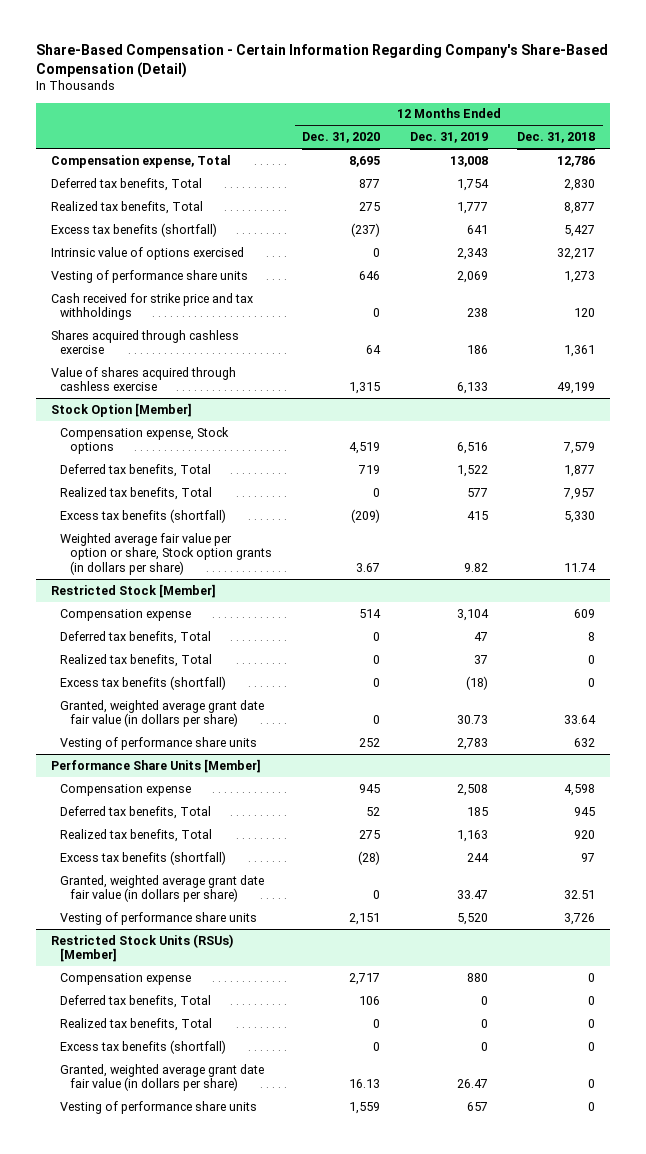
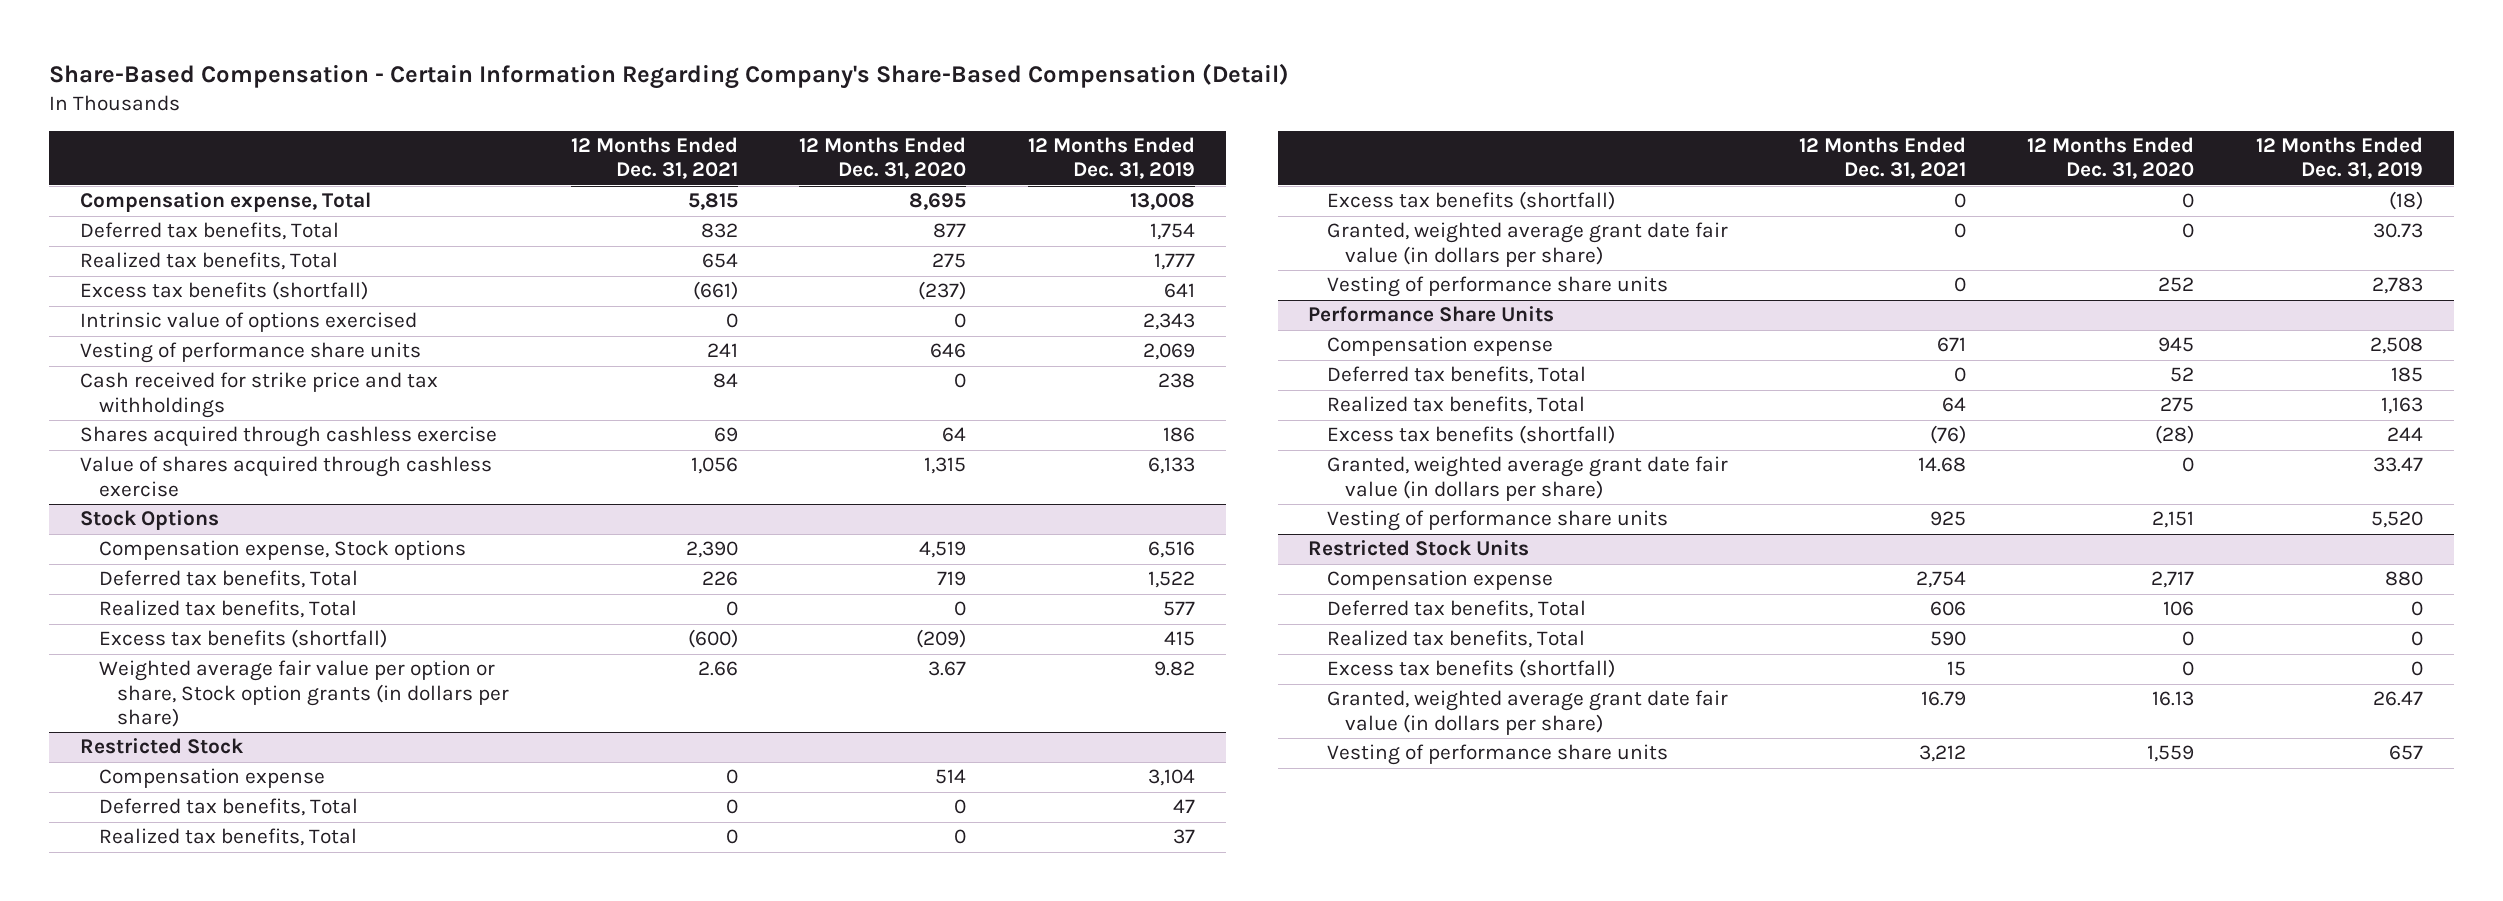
[517,132,596,144] Dec. 31, 2018 -> none
none -> [570,137,738,180] 12 Months Ended Dec. 31, 2021
[50,402,192,417] Stock Option [Member] -> [80,510,220,531] Stock Options
[50,583,216,598] Restricted Stock [Member] -> [80,738,245,755] Restricted Stock
[50,758,261,773] Performance Share Units [Member] -> [1308,306,1555,323] Performance Share Units
[50,933,233,963] Restricted Stock Units (RSUs) [Member] -> [1308,540,1530,557] Restricted Stock Units

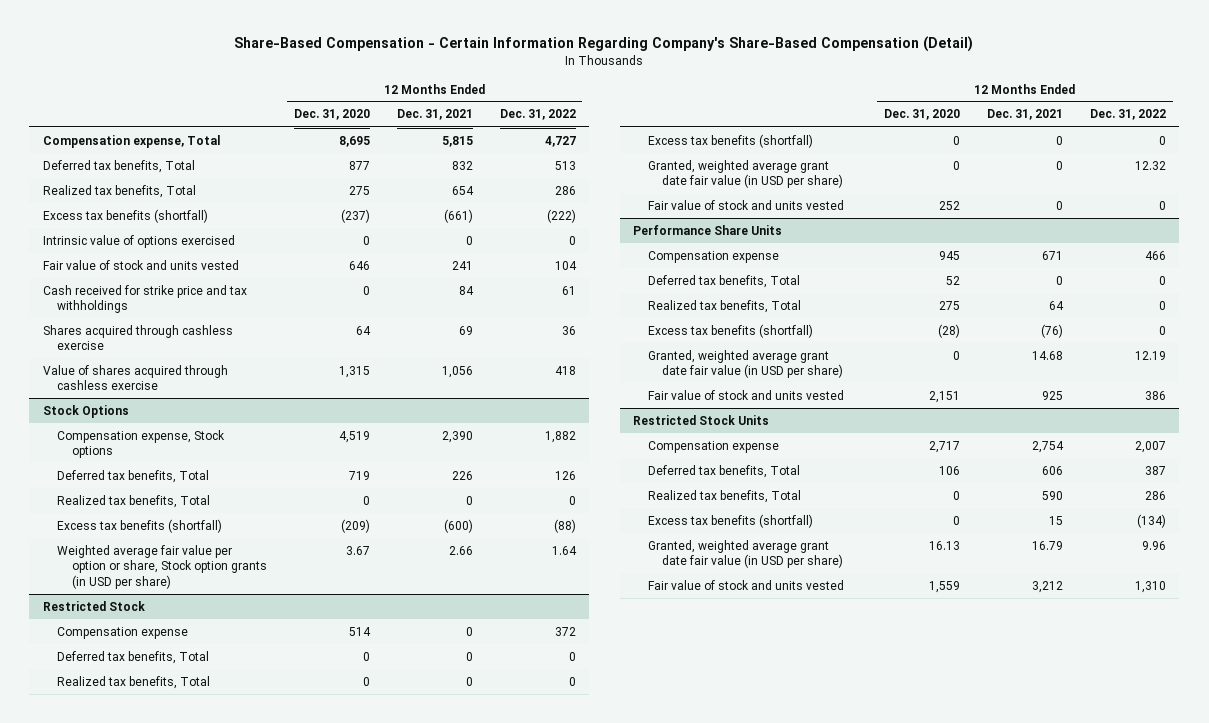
[1027,137,1195,180] 12 Months Ended Dec. 31, 2019 -> none
none -> [499,109,576,121] Dec. 31, 2022
[80,342,422,364] Vesting of performance share units -> [42,259,239,270] Fair value of stock and units vested
[98,660,509,727] Weighted average fair value per option or share, Stock option grants (in dollars per share) -> [57,544,267,589] Weighted average fair value per option or share, Stock option grants (in USD per share)
[1326,222,1728,267] Granted, weighted average grant date fair value (in dollars per share) -> [647,159,844,189] Granted, weighted average grant date fair value (in USD per share)
[1326,276,1668,298] Vesting of performance share units -> [647,199,844,210] Fair value of stock and units vested
[1326,456,1728,501] Granted, weighted average grant date fair value (in dollars per share) -> [647,349,844,379] Granted, weighted average grant date fair value (in USD per share)
[1326,510,1668,532] Vesting of performance share units -> [647,389,844,400] Fair value of stock and units vested
[1326,690,1728,735] Granted, weighted average grant date fair value (in dollars per share) -> [647,539,844,569] Granted, weighted average grant date fair value (in USD per share)
[1326,744,1668,766] Vesting of performance share units -> [647,579,844,590] Fair value of stock and units vested

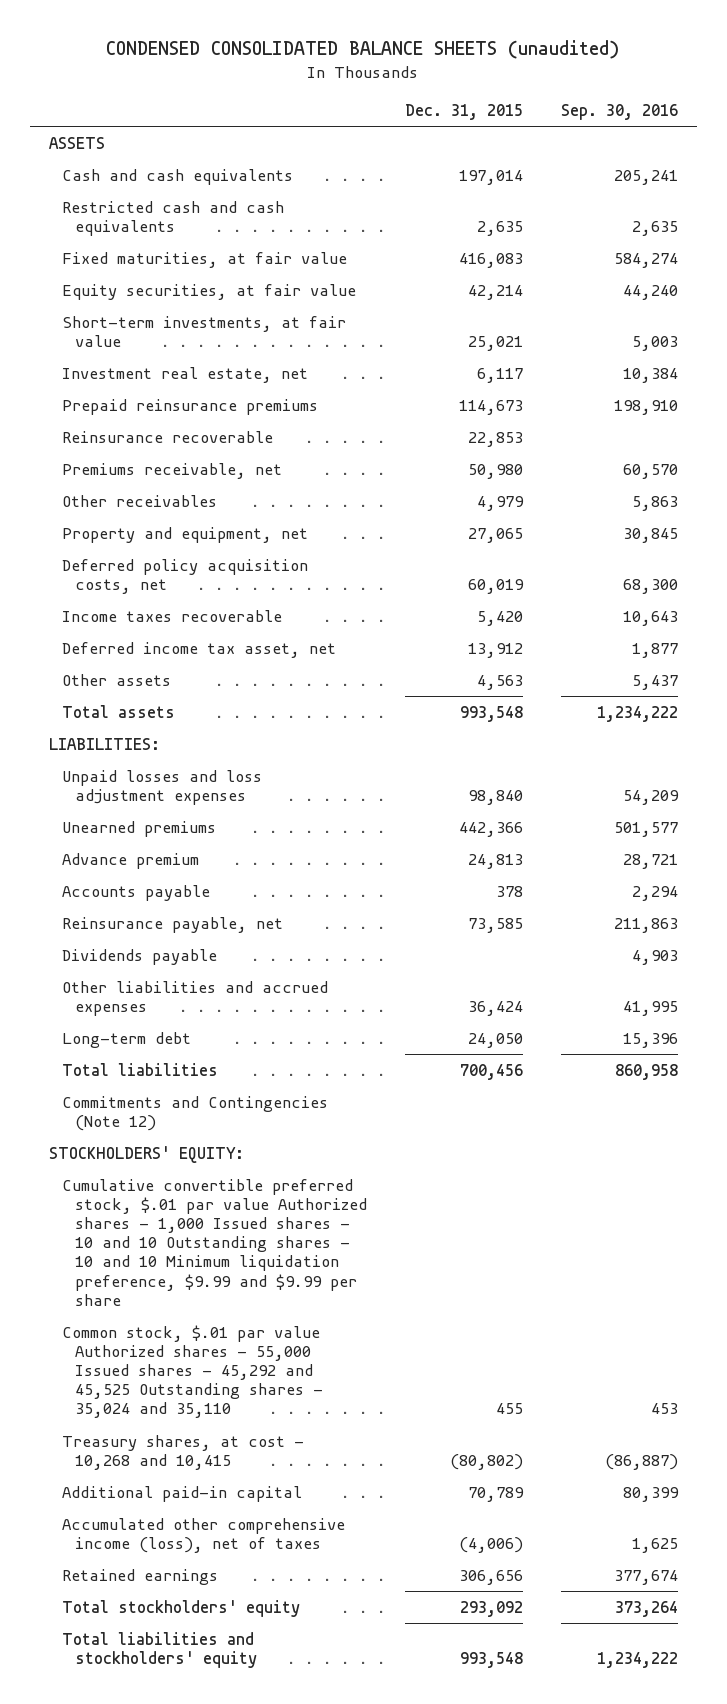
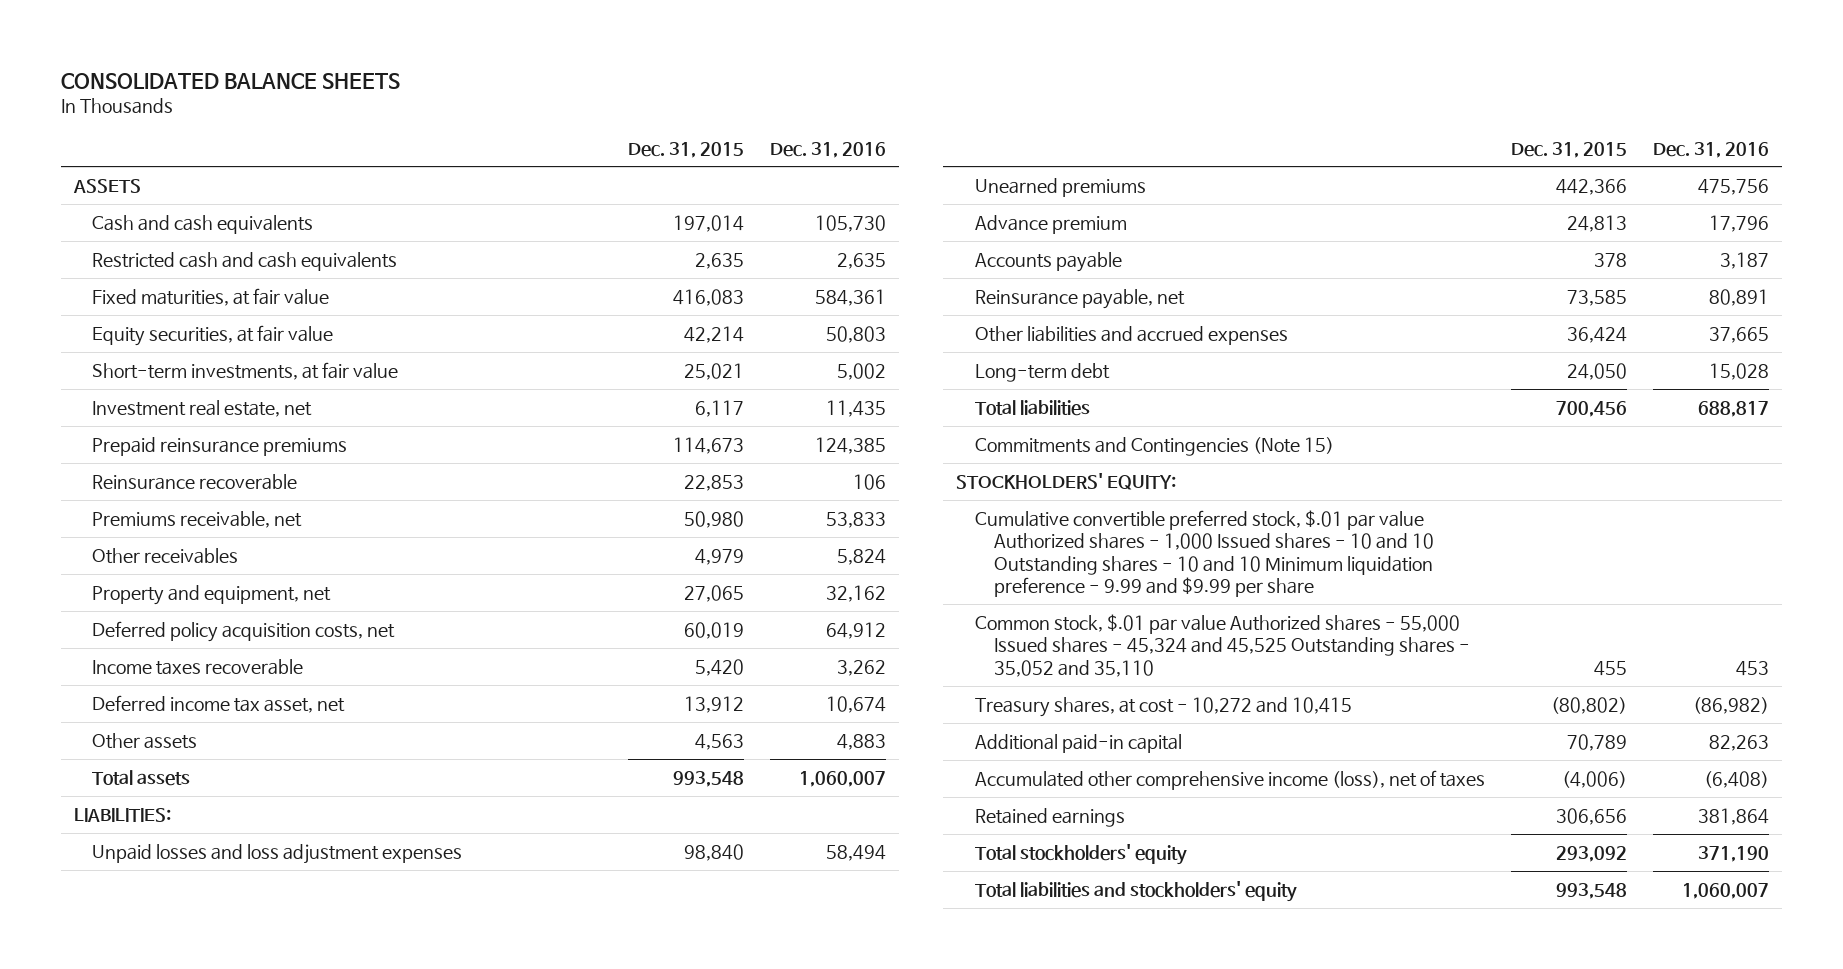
[106,40,620,60] CONDENSED CONSOLIDATED BALANCE SHEETS (unaudited) -> [60,73,400,90] CONSOLIDATED BALANCE SHEETS
[561,104,679,121] Sep. 30, 2016 -> none
none -> [770,141,887,158] Dec. 31, 2016
[62,948,218,965] Dividends payable -> none
[62,1095,329,1131] Commitments and Contingencies (Note 12) -> [974,436,1334,456] Commitments and Contingencies (Note 15)
[62,1178,368,1306] Cumulative convertible preferred stock, $.01 par value Authorized shares - 1,000 Issued shares - 10 and 10 Outstanding shares - 10 and 10 Minimum liquidation preference, $9.99 and $9.99 per share -> [974,509,1434,598] Cumulative convertible preferred stock, $.01 par value Authorized shares - 1,000 Issued shares - 10 and 10 Outstanding shares - 10 and 10 Minimum liquidation preference - 9.99 and $9.99 per share
[62,1324,324,1419] Common stock, $.01 par value Authorized shares - 55,000 Issued shares - 45,292 and 45,525 Outstanding shares - 35,024 and 35,110 -> [974,613,1470,677] Common stock, $.01 par value Authorized shares - 55,000 Issued shares - 45,324 and 45,525 Outstanding shares - 35,052 and 35,110
[62,1434,305,1470] Treasury shares, at cost - 10,268 and 10,415 -> [974,696,1352,717] Treasury shares, at cost - 10,272 and 10,415

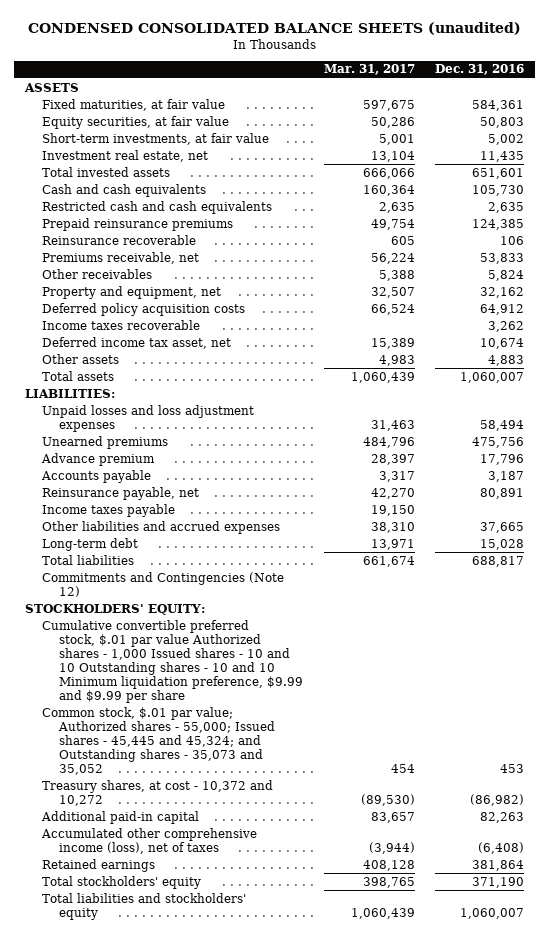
[60,73,400,90] CONSOLIDATED BALANCE SHEETS -> [27,21,521,35] CONDENSED CONSOLIDATED BALANCE SHEETS (unaudited)
[628,141,745,158] Dec. 31, 2015 -> none
none -> [323,64,415,76] Mar. 31, 2017
none -> [41,166,170,177] Total invested assets
[92,214,314,234] Cash and cash equivalents -> [41,183,206,197] Cash and cash equivalents
[92,251,398,271] Restricted cash and cash equivalents -> [41,200,272,214] Restricted cash and cash equivalents
[92,620,396,642] Deferred policy acquisition costs, net -> [41,302,245,316] Deferred policy acquisition costs
none -> [41,503,175,517] Income taxes payable
[974,436,1334,456] Commitments and Contingencies (Note 15) -> [41,571,284,597] Commitments and Contingencies (Note 12)
[974,509,1434,598] Cumulative convertible preferred stock, $.01 par value Authorized shares - 1,000 Issued shares - 10 and 10 Outstanding shares - 10 and 10 Minimum liquidation preference - 9.99 and $9.99 per share -> [41,619,304,704] Cumulative convertible preferred stock, $.01 par value Authorized shares - 1,000 Issued shares - 10 and 10 Outstanding shares - 10 and 10 Minimum liquidation preference, $9.99 and $9.99 per share
[974,613,1470,677] Common stock, $.01 par value Authorized shares - 55,000 Issued shares - 45,324 and 45,525 Outstanding shares - 35,052 and 35,110 -> [41,706,276,776] Common stock, $.01 par value; Authorized shares - 55,000; Issued shares - 45,445 and 45,324; and Outstanding shares - 35,073 and 35,052
[974,696,1352,717] Treasury shares, at cost - 10,272 and 10,415 -> [41,779,273,806] Treasury shares, at cost - 10,372 and 10,272

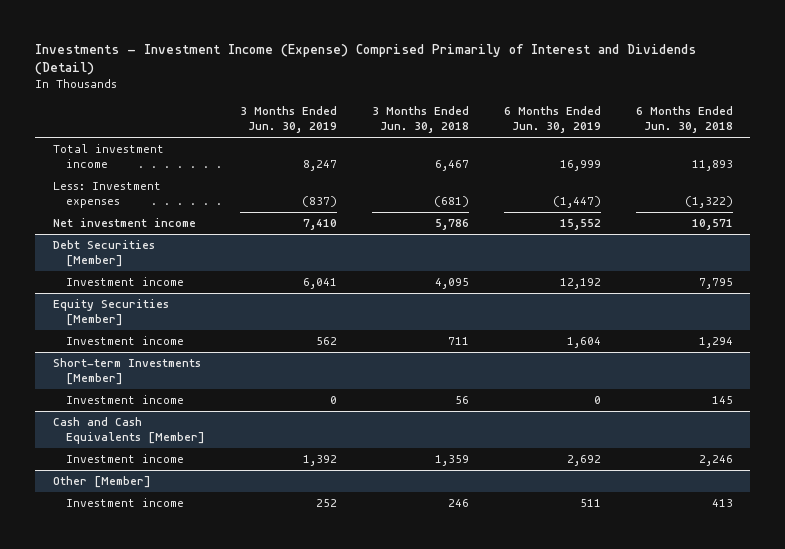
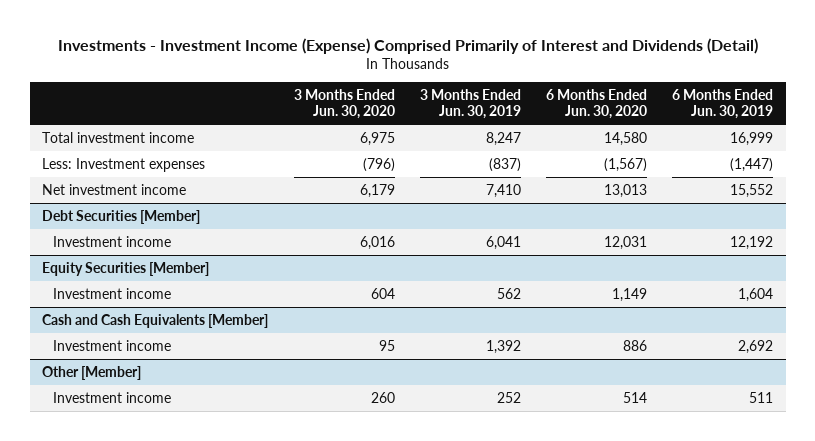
[371,106,469,134] 3 Months Ended Jun. 30, 2018 -> none
[635,106,733,134] 6 Months Ended Jun. 30, 2018 -> none
none -> [293,89,395,119] 3 Months Ended Jun. 30, 2020
none -> [545,89,647,119] 6 Months Ended Jun. 30, 2020
[52,358,201,386] Short-term Investments [Member] -> none
[65,395,184,405] Investment income -> none

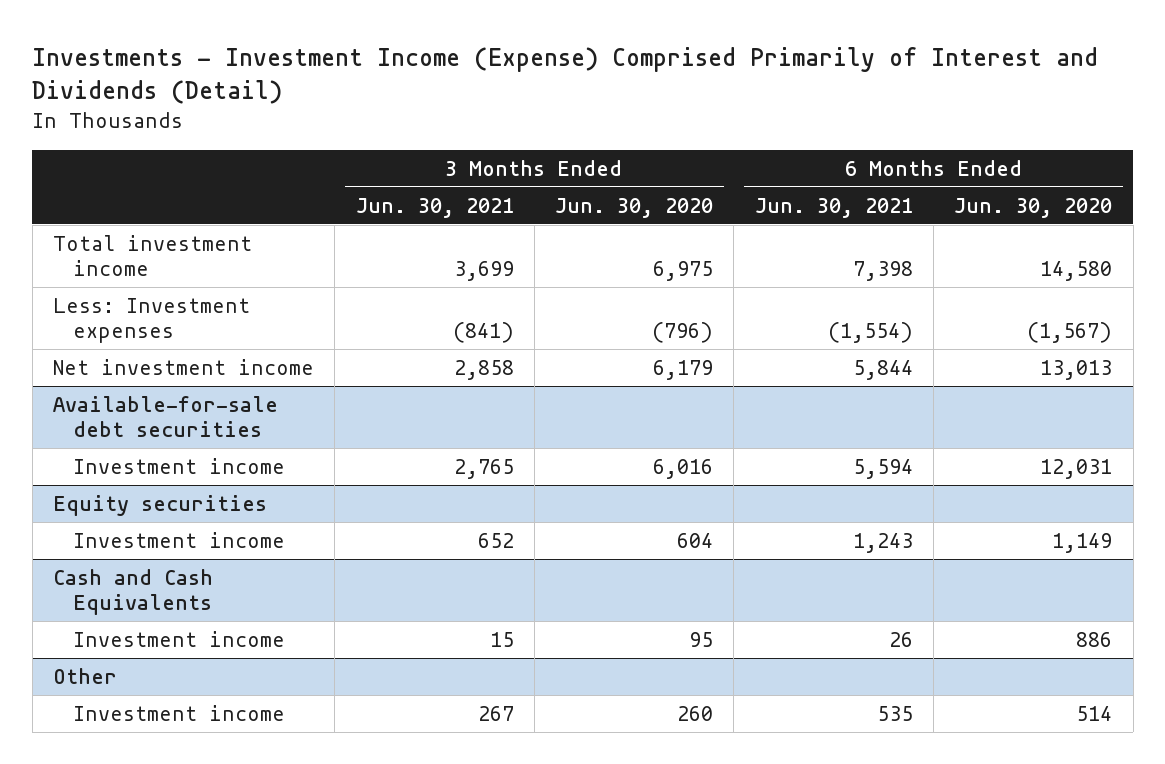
[419,89,521,119] 3 Months Ended Jun. 30, 2019 -> none
[671,89,773,119] 6 Months Ended Jun. 30, 2019 -> none
none -> [355,197,514,218] Jun. 30, 2021
none -> [754,197,913,218] Jun. 30, 2021
[42,209,201,224] Debt Securities [Member] -> [53,395,279,437] Available-for-sale debt securities
[42,261,210,276] Equity Securities [Member] -> [53,494,268,516] Equity securities
[42,313,269,328] Cash and Cash Equivalents [Member] -> [53,568,214,615] Cash and Cash Equivalents
[42,365,142,380] Other [Member] -> [53,667,118,684] Other

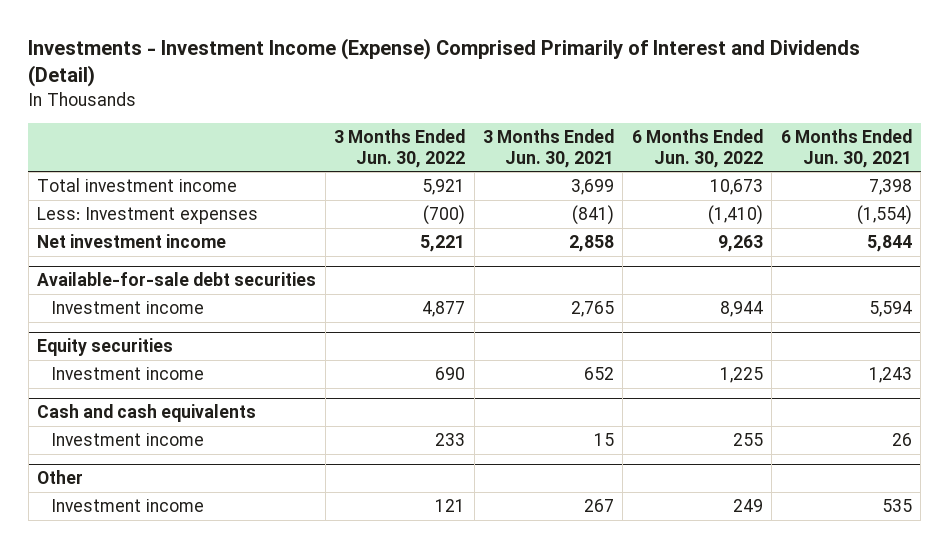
[555,197,714,218] Jun. 30, 2020 -> none
[954,197,1113,218] Jun. 30, 2020 -> none
none -> [334,129,466,168] 3 Months Ended Jun. 30, 2022
none -> [631,129,763,168] 6 Months Ended Jun. 30, 2022
[53,568,214,615] Cash and Cash Equivalents -> [37,404,257,423] Cash and cash equivalents

